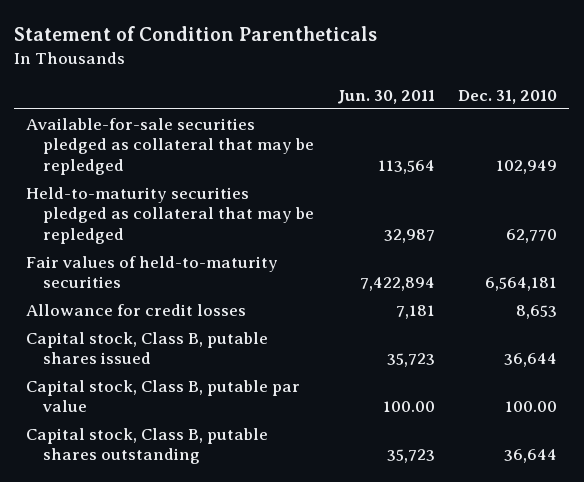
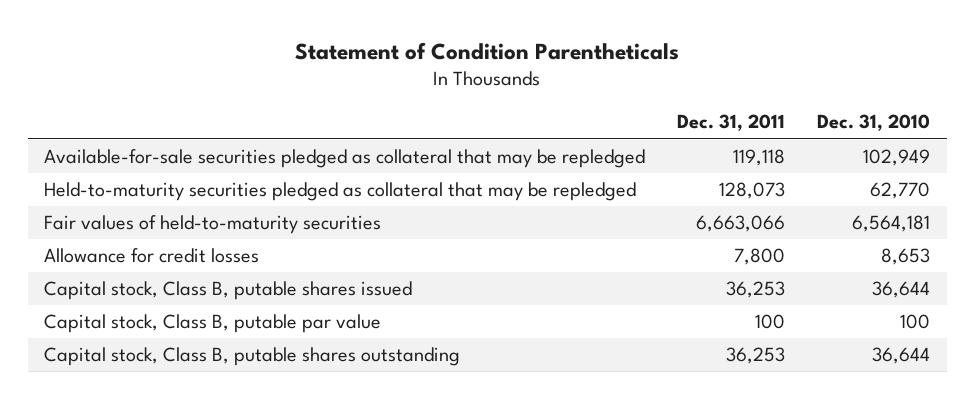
[336,89,435,104] Jun. 30, 2011 -> none
none -> [677,114,786,132] Dec. 31, 2011
[505,401,558,413] 100.00 -> [900,314,931,330] 100

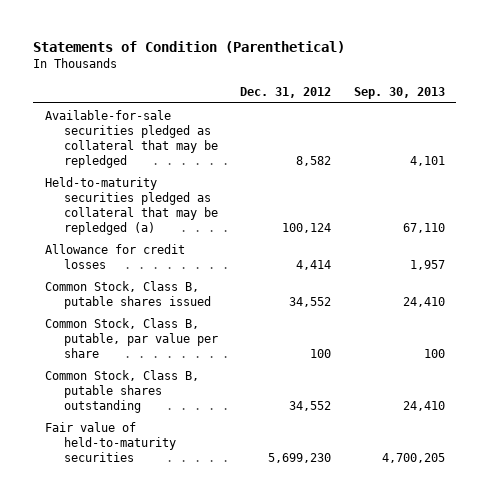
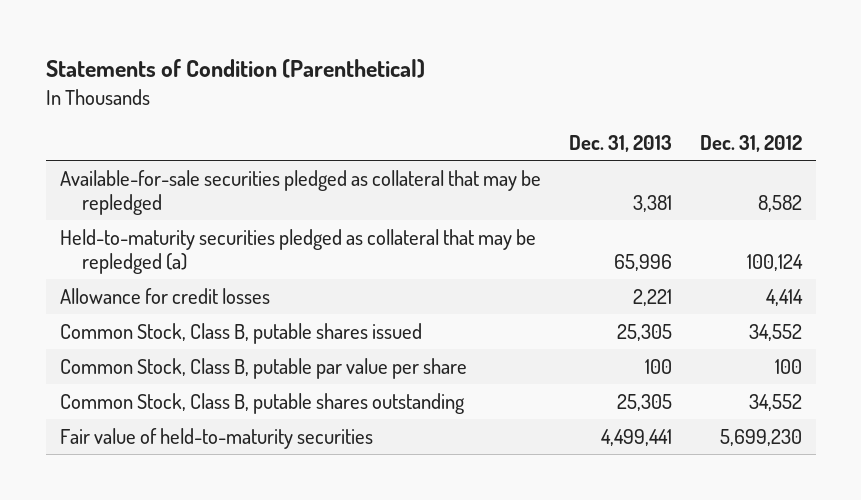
[353,87,445,100] Sep. 30, 2013 -> none
none -> [568,135,672,153] Dec. 31, 2013
[44,317,218,358] Common Stock, Class B, putable, par value per share -> [59,357,467,379] Common Stock, Class B, putable par value per share

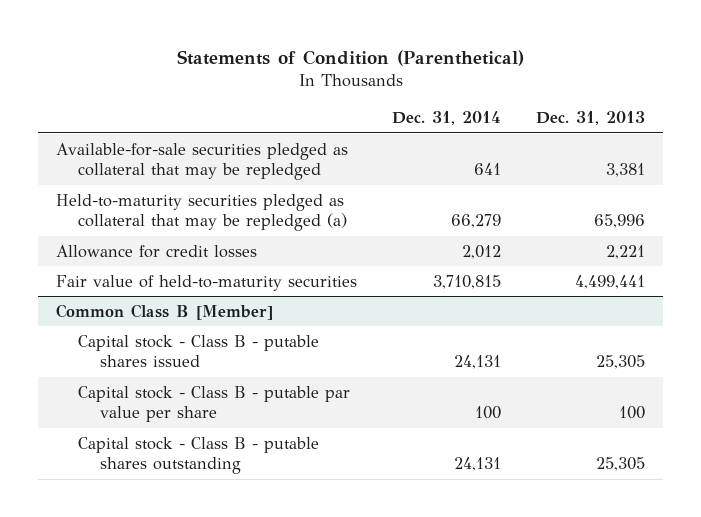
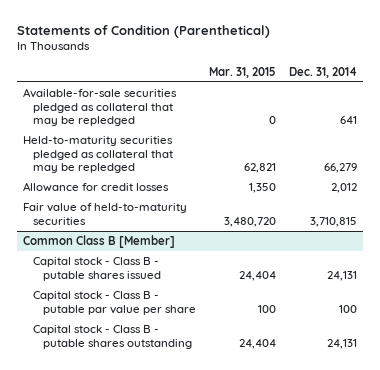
[536,111,646,126] Dec. 31, 2013 -> none
none -> [209,66,277,78] Mar. 31, 2015
[55,193,348,232] Held-to-maturity securities pledged as collateral that may be repledged (a) -> [23,136,174,174] Held-to-maturity securities pledged as collateral that may be repledged

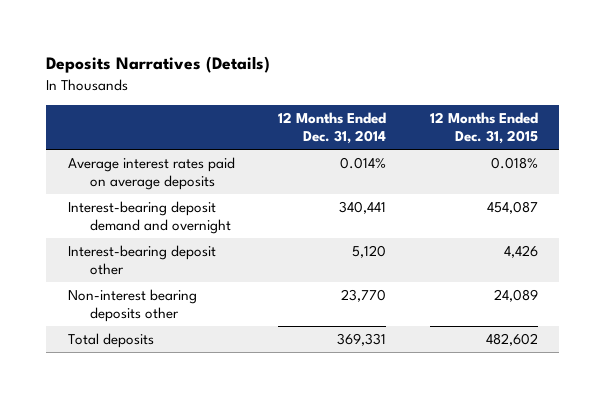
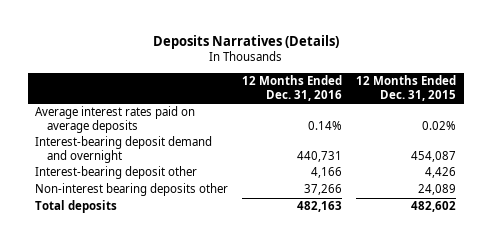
[278,111,387,145] 12 Months Ended Dec. 31, 2014 -> none
none -> [242,75,343,101] 12 Months Ended Dec. 31, 2016
[490,156,538,169] 0.018% -> [422,121,457,131] 0.02%

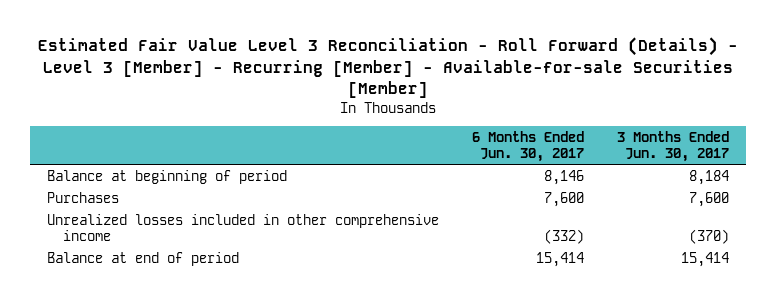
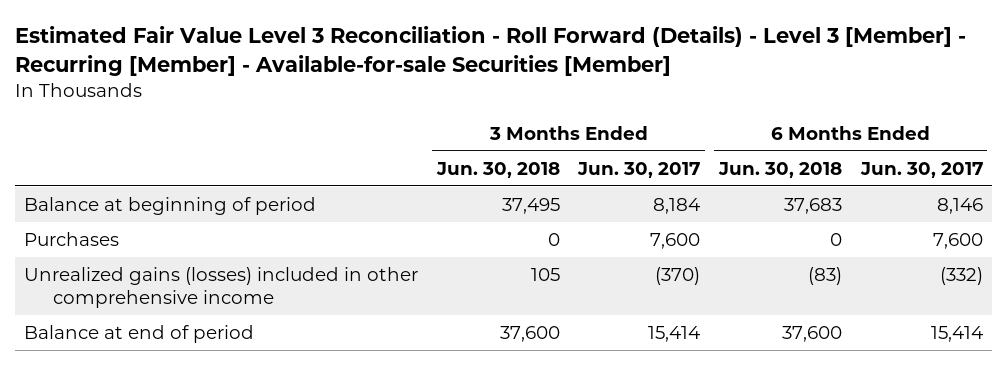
none -> [435,161,560,178] Jun. 30, 2018
none -> [718,161,843,178] Jun. 30, 2018
[46,213,439,241] Unrealized losses included in other comprehensive income -> [24,267,419,308] Unrealized gains (losses) included in other comprehensive income

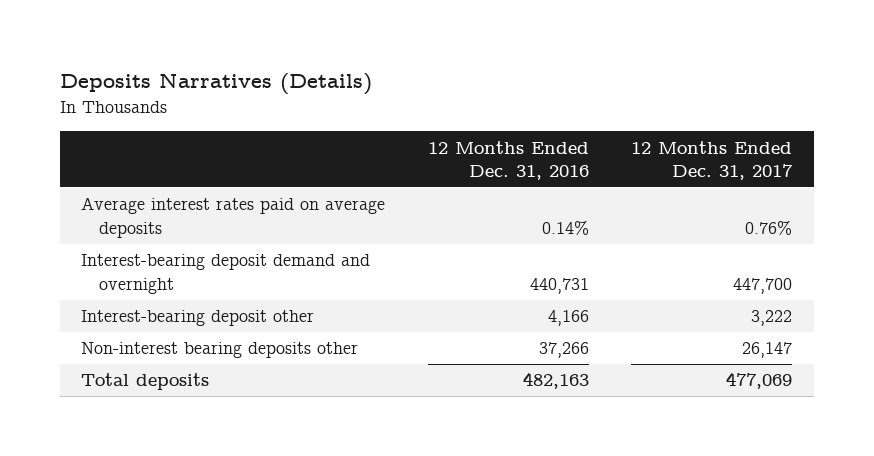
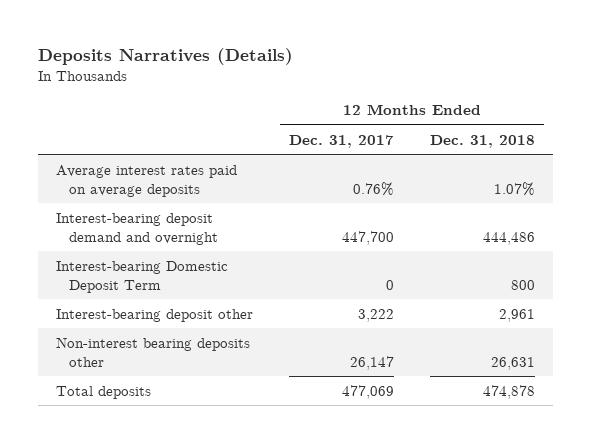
[427,140,589,181] 12 Months Ended Dec. 31, 2016 -> none
none -> [430,134,536,148] Dec. 31, 2018
none -> [56,260,229,293] Interest-bearing Domestic Deposit Term

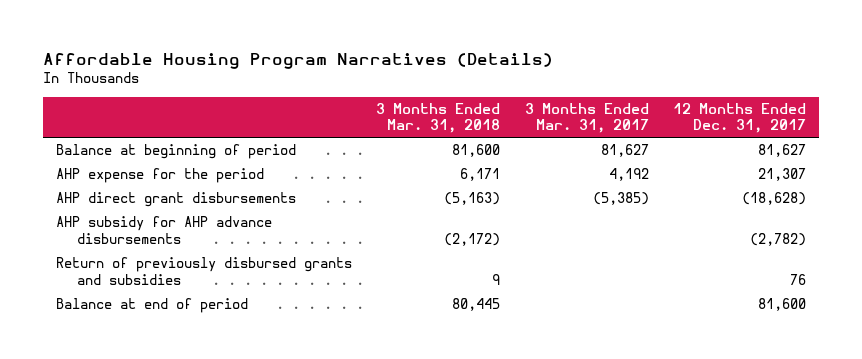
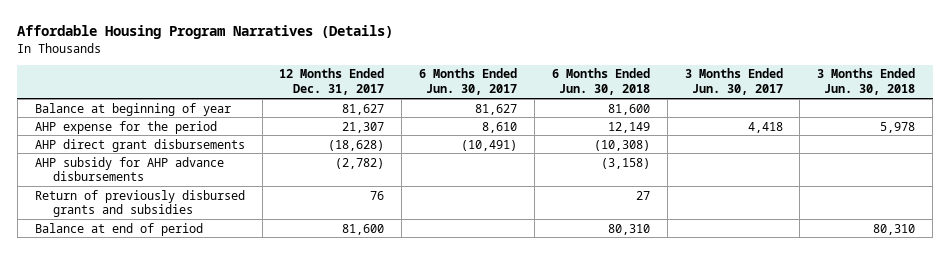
[376,102,501,134] 3 Months Ended Mar. 31, 2018 -> none
[524,102,649,134] 3 Months Ended Mar. 31, 2017 -> none
none -> [419,68,518,96] 6 Months Ended Jun. 30, 2017
none -> [551,68,650,96] 6 Months Ended Jun. 30, 2018
none -> [684,68,783,96] 3 Months Ended Jun. 30, 2017
none -> [817,68,916,96] 3 Months Ended Jun. 30, 2018
[55,144,296,160] Balance at beginning of period -> [34,102,231,116] Balance at beginning of year

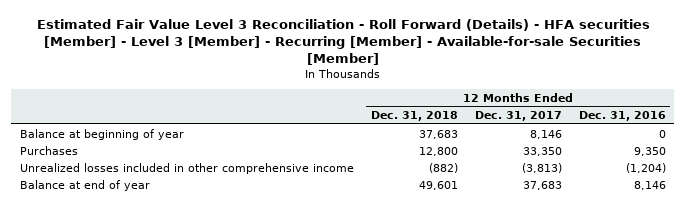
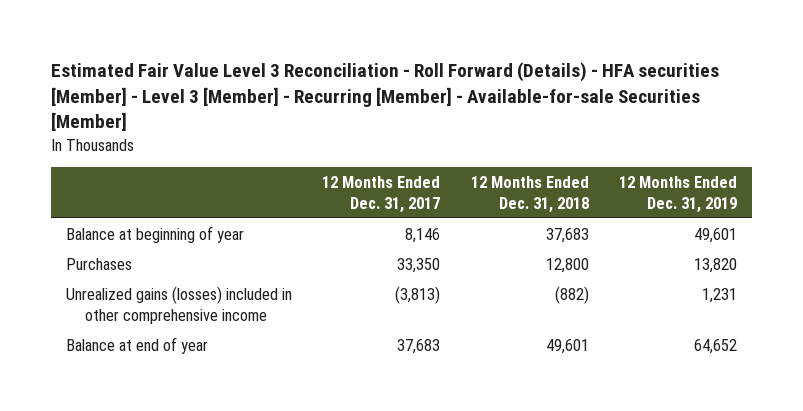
[578,111,666,122] Dec. 31, 2016 -> none
none -> [618,175,737,213] 12 Months Ended Dec. 31, 2019
[19,162,354,174] Unrealized losses included in other comprehensive income -> [66,285,293,324] Unrealized gains (losses) included in other comprehensive income

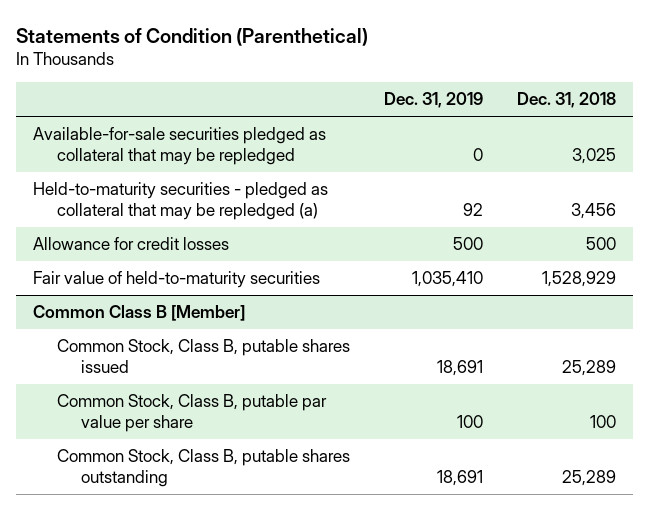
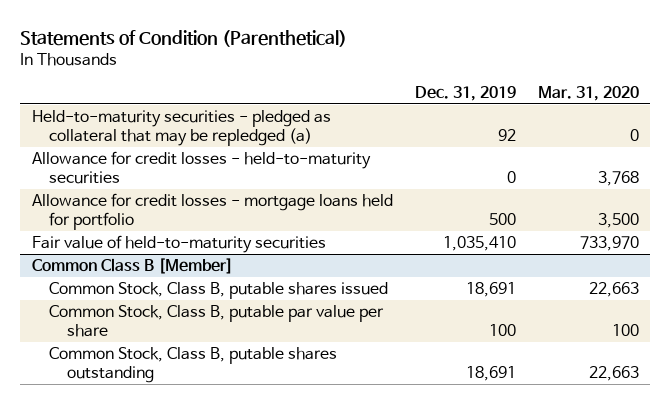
[517,92,617,109] Dec. 31, 2018 -> none
none -> [537,85,639,101] Mar. 31, 2020
[33,127,327,166] Available-for-sale securities pledged as collateral that may be repledged -> none
none -> [31,151,371,185] Allowance for credit losses - held-to-maturity securities
[33,237,230,251] Allowance for credit losses -> [31,193,393,231] Allowance for credit losses - mortgage loans held for portfolio

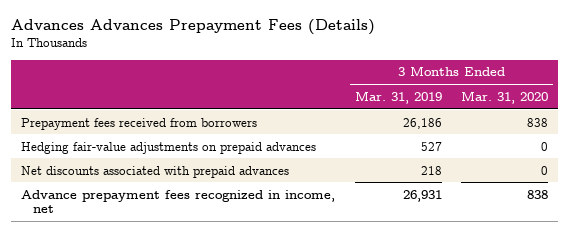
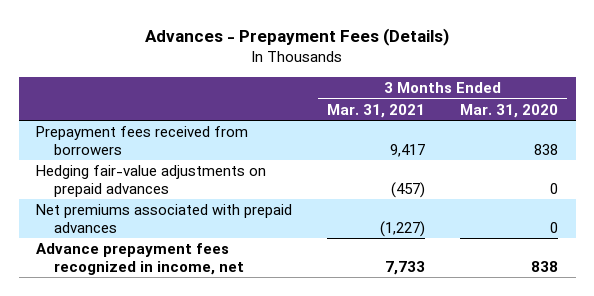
[10,19,375,36] Advances Advances Prepayment Fees (Details) -> [145,27,450,46] Advances - Prepayment Fees (Details)
[354,90,442,104] Mar. 31, 2019 -> none
none -> [327,103,426,118] Mar. 31, 2021
[20,165,289,178] Net discounts associated with prepaid advances -> [36,204,293,233] Net premiums associated with prepaid advances

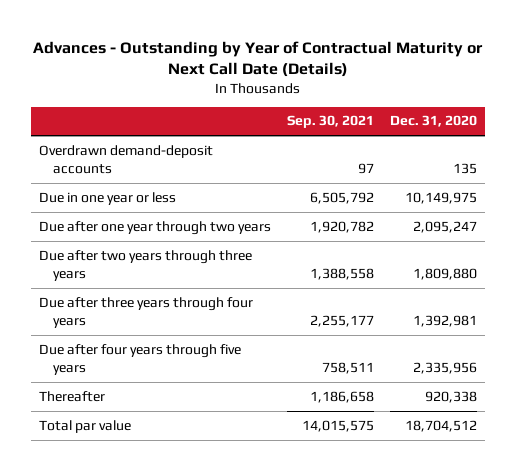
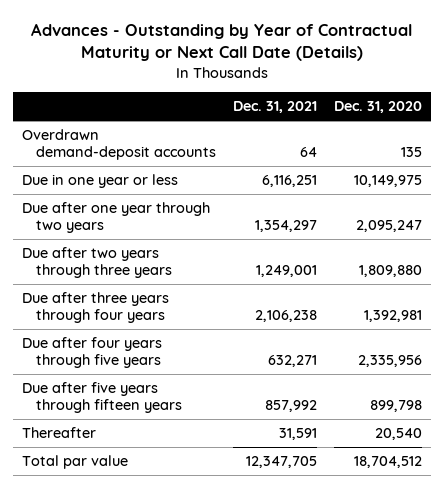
[287,115,375,129] Sep. 30, 2021 -> none
none -> [232,101,317,114] Dec. 31, 2021
none -> [21,382,182,414] Due after five years through fifteen years
[425,390,478,403] 920,338 -> [375,428,423,441] 20,540

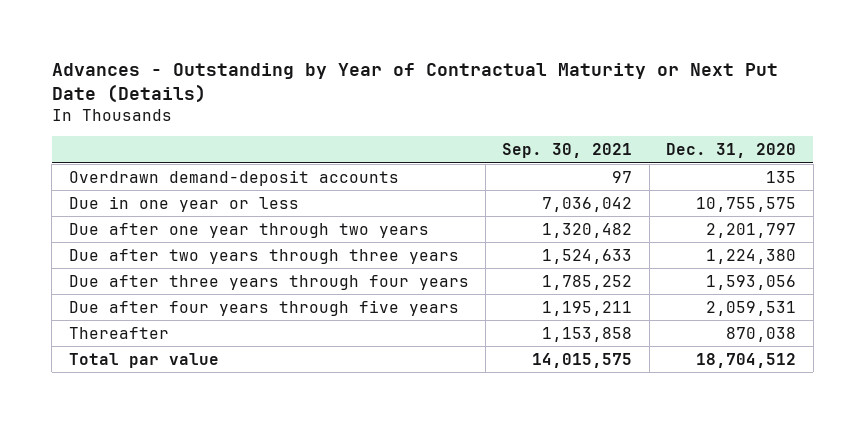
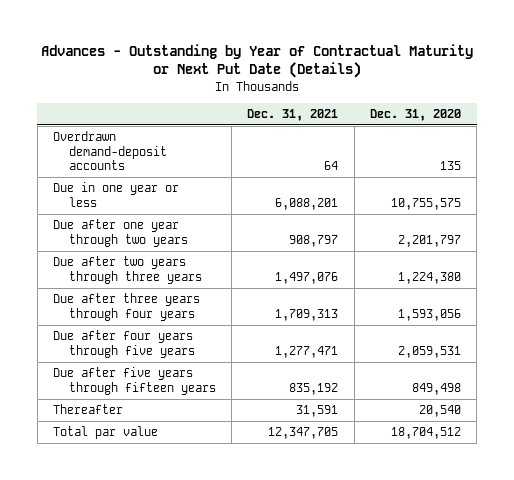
[502,143,633,159] Sep. 30, 2021 -> none
none -> [247,108,339,121] Dec. 31, 2021
none -> [53,367,216,395] Due after five years through fifteen years
[726,326,797,342] 870,038 -> [419,405,462,418] 20,540

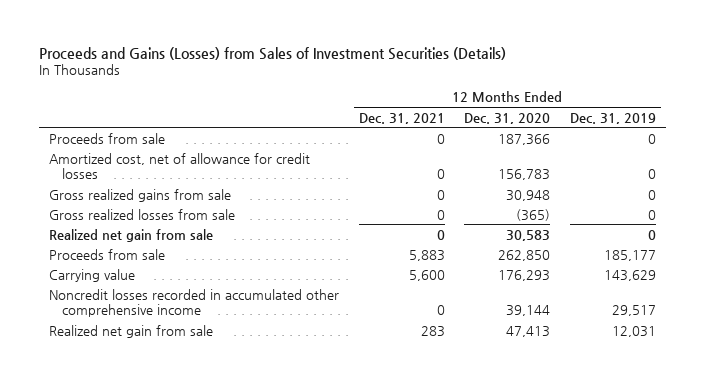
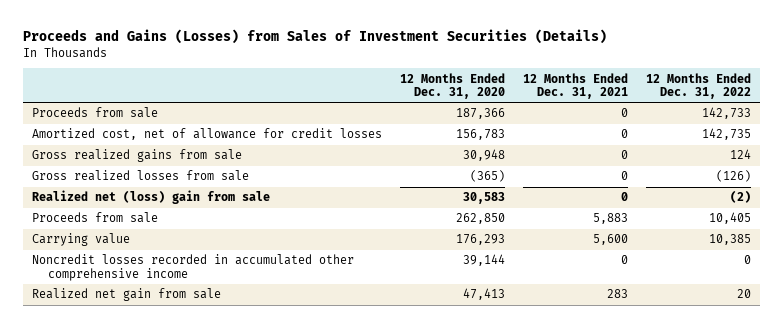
[570,112,657,124] Dec. 31, 2019 -> none
none -> [646,72,752,100] 12 Months Ended Dec. 31, 2022
[48,228,213,242] Realized net gain from sale -> [32,190,271,205] Realized net (loss) gain from sale

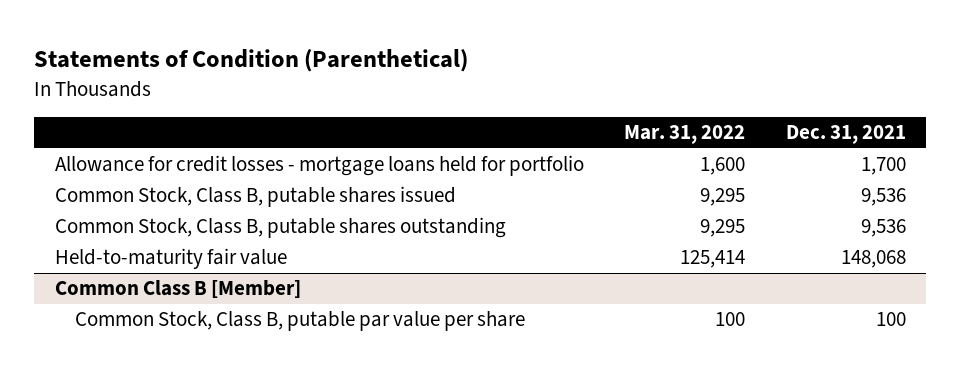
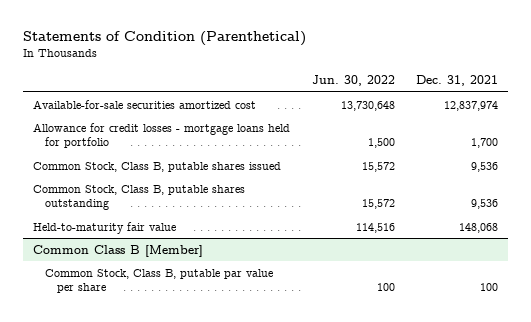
[624,125,746,145] Mar. 31, 2022 -> none
none -> [311,75,395,87] Jun. 30, 2022
none -> [33,99,257,109] Available-for-sale securities amortized cost

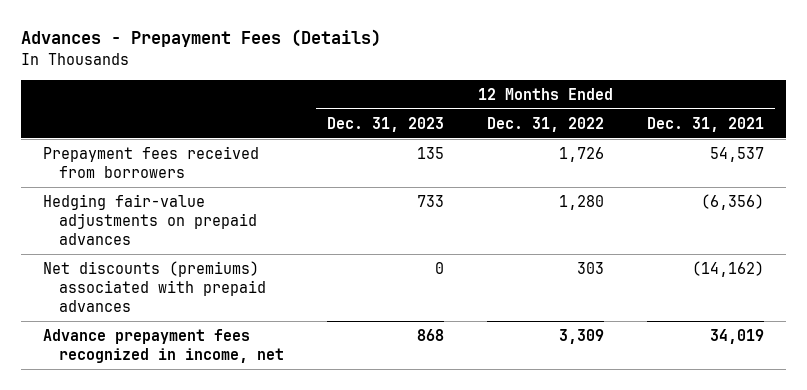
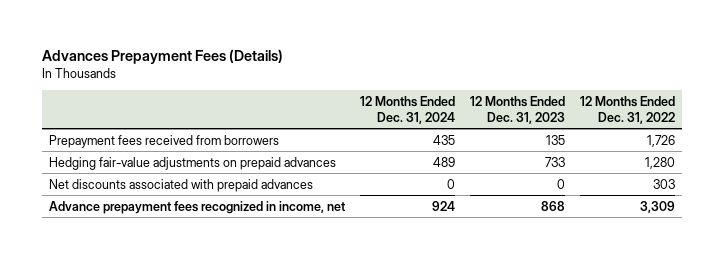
[21,29,382,48] Advances - Prepayment Fees (Details) -> [41,48,283,64] Advances Prepayment Fees (Details)
[647,116,765,132] Dec. 31, 2021 -> none
none -> [360,95,456,124] 12 Months Ended Dec. 31, 2024
[42,260,266,313] Net discounts (premiums) associated with prepaid advances -> [49,178,314,192] Net discounts associated with prepaid advances

